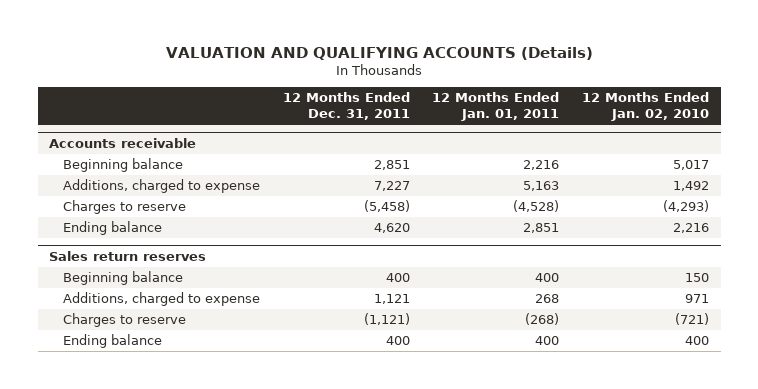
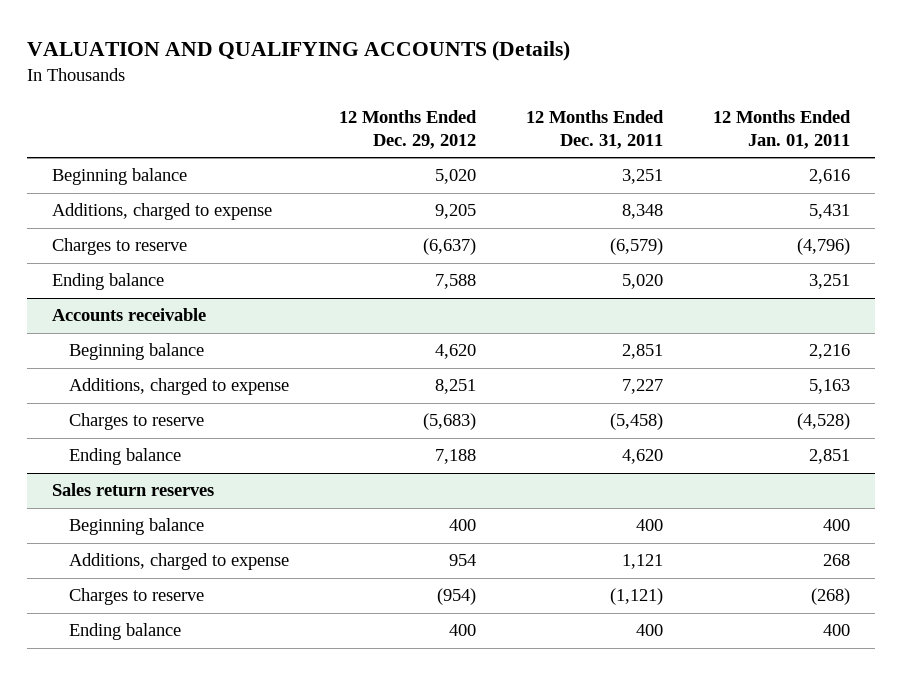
[582,92,710,122] 12 Months Ended Jan. 02, 2010 -> none
none -> [339,110,478,149] 12 Months Ended Dec. 29, 2012
none -> [51,168,187,186] Beginning balance
none -> [51,203,272,221] Additions, charged to expense
none -> [51,238,187,256] Charges to reserve
none -> [51,273,164,291] Ending balance

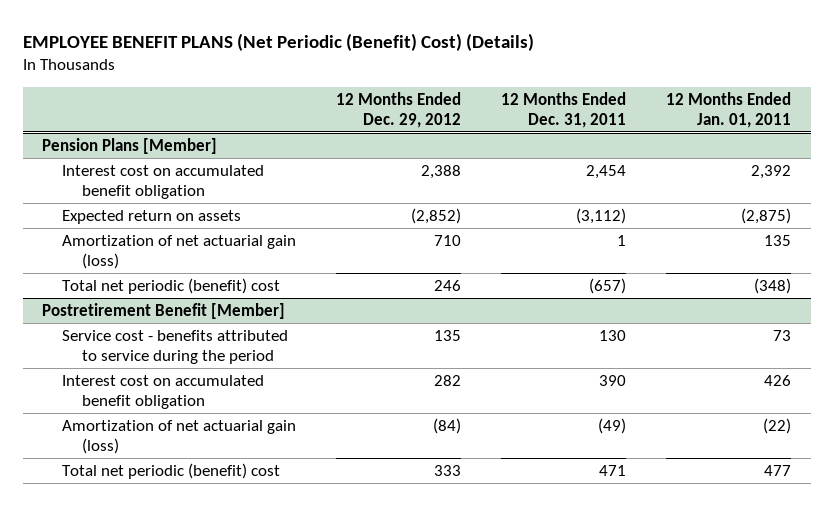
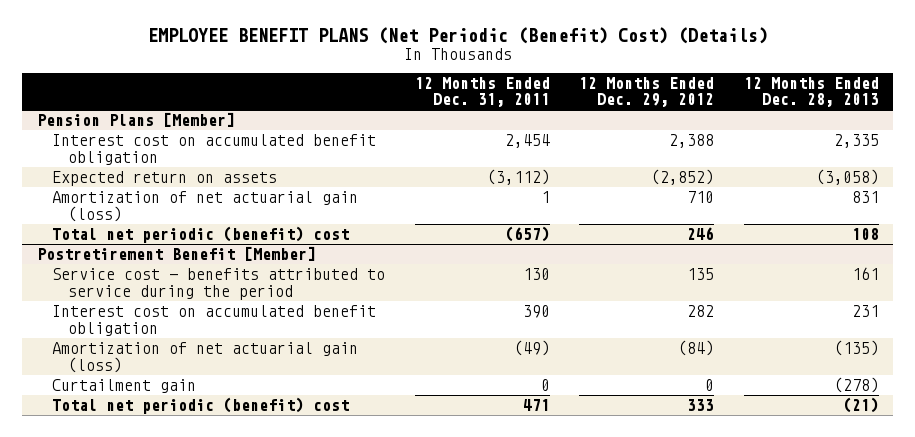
[665,91,791,128] 12 Months Ended Jan. 01, 2011 -> none
none -> [743,76,879,108] 12 Months Ended Dec. 28, 2013
none -> [52,379,197,394] Curtailment gain

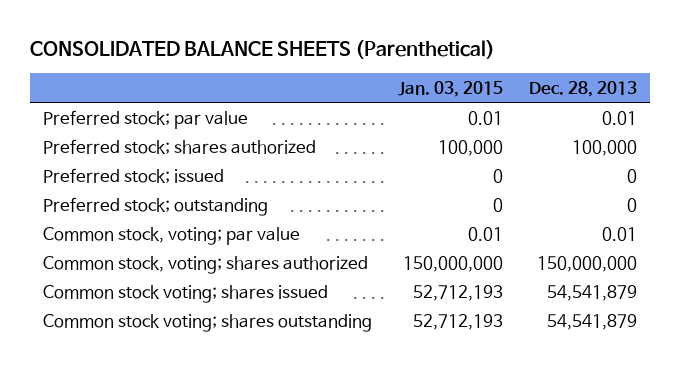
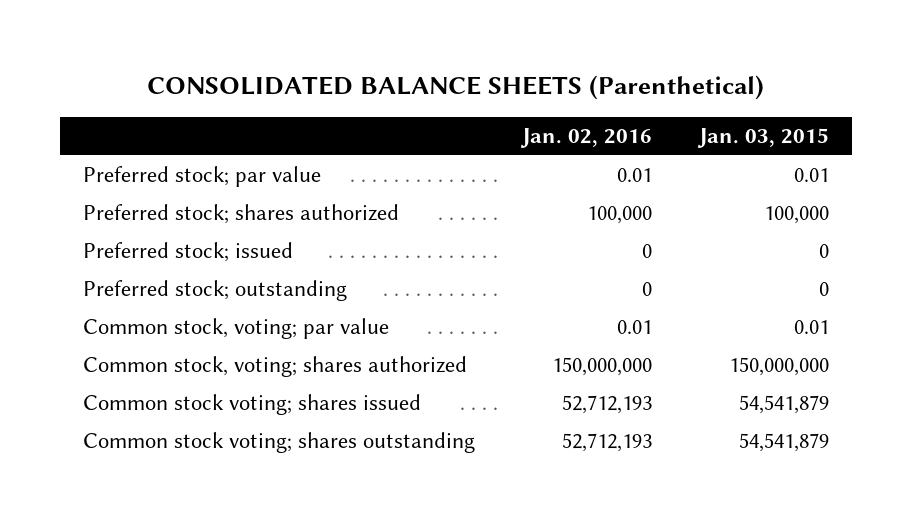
[528,80,637,97] Dec. 28, 2013 -> none
none -> [519,128,652,149] Jan. 02, 2016
[412,284,503,301] 52,712,193 -> [738,395,829,415] 54,541,879
[412,313,503,330] 52,712,193 -> [738,433,829,453] 54,541,879

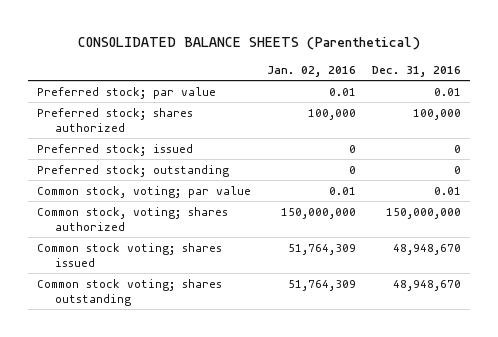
[696,128,829,149] Jan. 03, 2015 -> none
none -> [372,65,462,77] Dec. 31, 2016
[561,395,652,415] 52,712,193 -> [288,243,357,255] 51,764,309
[561,433,652,453] 52,712,193 -> [288,279,357,291] 51,764,309

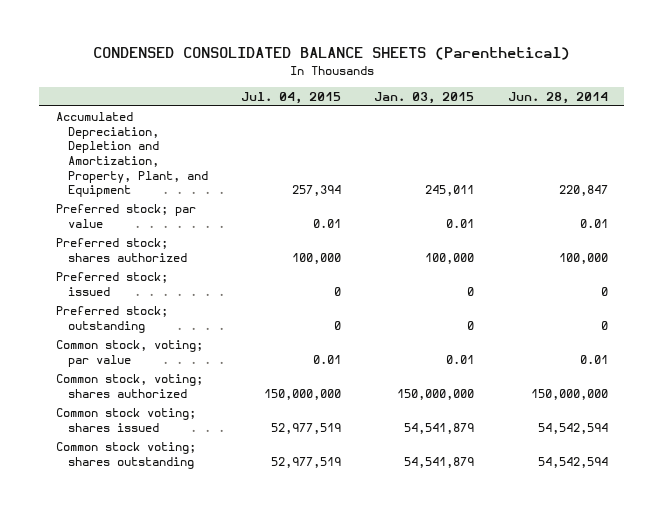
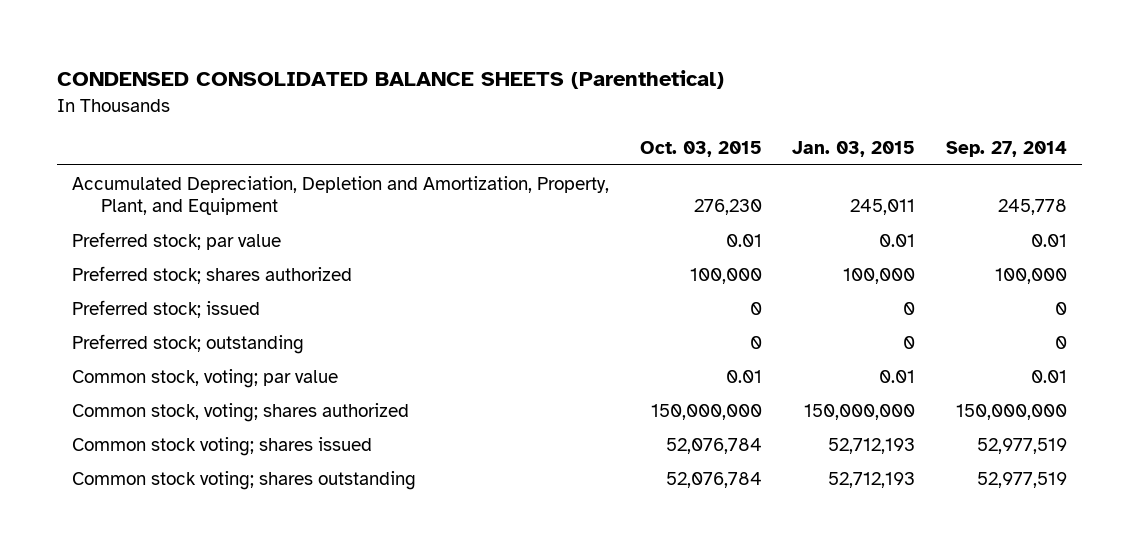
[241,91,342,104] Jul. 04, 2015 -> none
[507,91,608,104] Jun. 28, 2014 -> none
none -> [639,141,762,158] Oct. 03, 2015
none -> [945,141,1067,158] Sep. 27, 2014
[404,422,475,434] 54,541,879 -> [828,437,916,454] 52,712,193
[404,456,475,468] 54,541,879 -> [828,471,916,488] 52,712,193

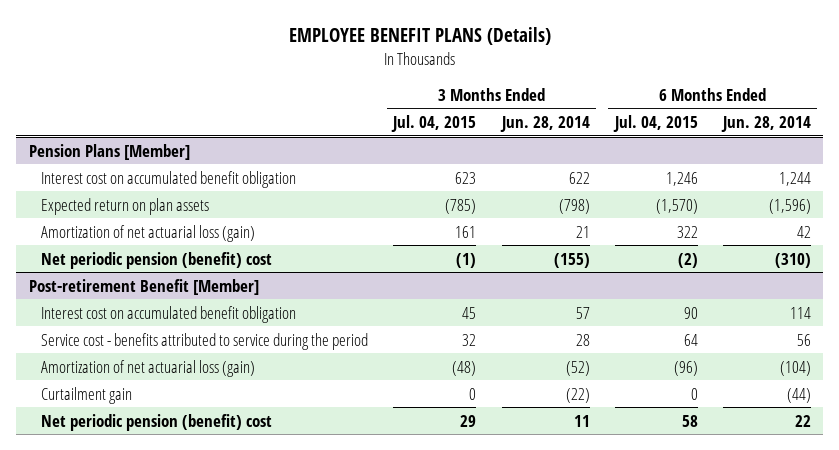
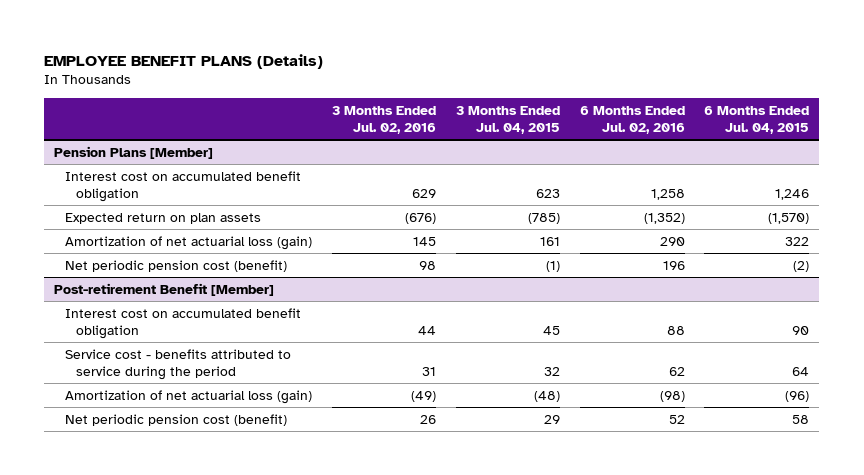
[499,116,590,133] Jun. 28, 2014 -> none
[720,116,811,133] Jun. 28, 2014 -> none
none -> [331,105,436,134] 3 Months Ended Jul. 02, 2016
none -> [579,105,685,134] 6 Months Ended Jul. 02, 2016
[41,251,273,269] Net periodic pension (benefit) cost -> [64,259,287,272] Net periodic pension cost (benefit)
[41,386,133,404] Curtailment gain -> none
[41,413,273,431] Net periodic pension (benefit) cost -> [64,413,287,426] Net periodic pension cost (benefit)

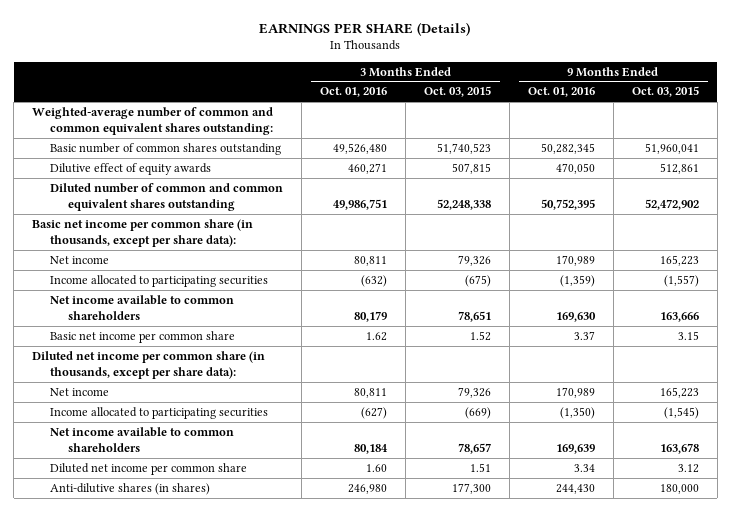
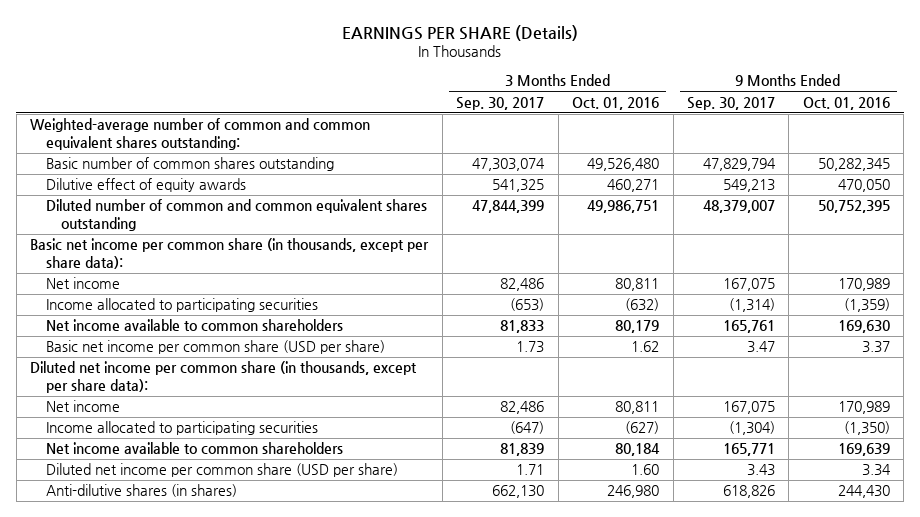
[424,86,492,98] Oct. 03, 2015 -> none
[631,86,699,98] Oct. 03, 2015 -> none
none -> [456,96,545,110] Sep. 30, 2017
none -> [686,96,775,110] Sep. 30, 2017
[50,330,236,343] Basic net income per common share -> [45,340,385,355] Basic net income per common share (USD per share)
[50,462,248,475] Diluted net income per common share -> [45,463,398,478] Diluted net income per common share (USD per share)

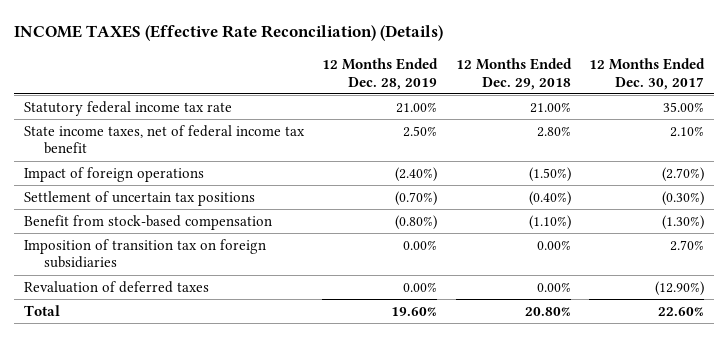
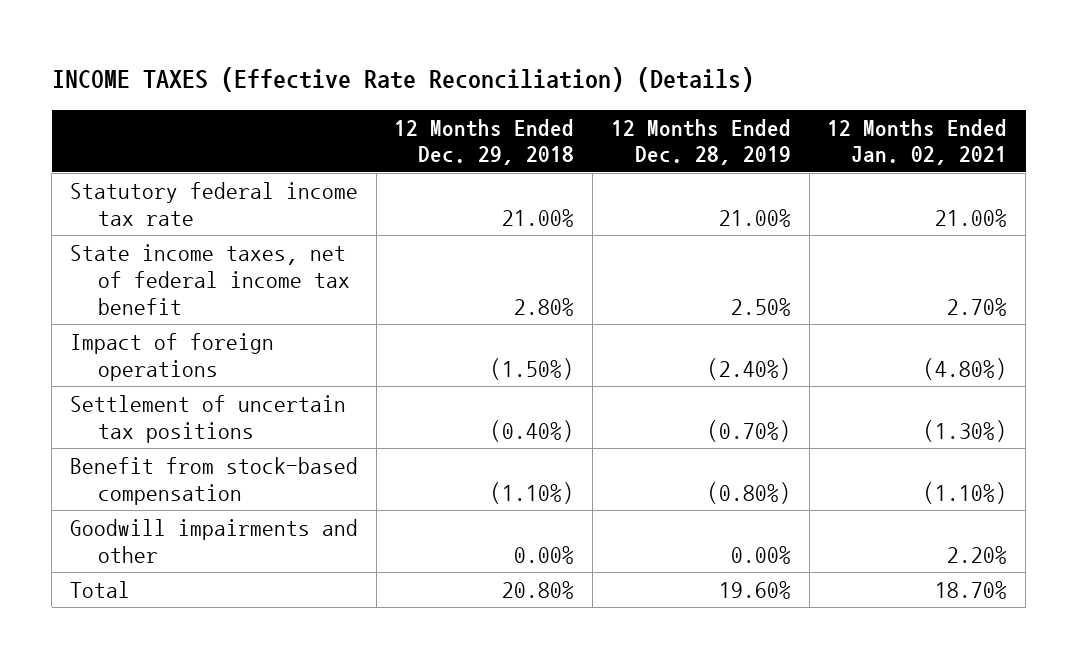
[589,58,706,90] 12 Months Ended Dec. 30, 2017 -> none
none -> [827,118,1008,166] 12 Months Ended Jan. 02, 2021
[23,238,266,269] Imposition of transition tax on foreign subsidiaries -> none
[23,280,209,293] Revaluation of deferred taxes -> none
none -> [69,518,358,563] Goodwill impairments and other

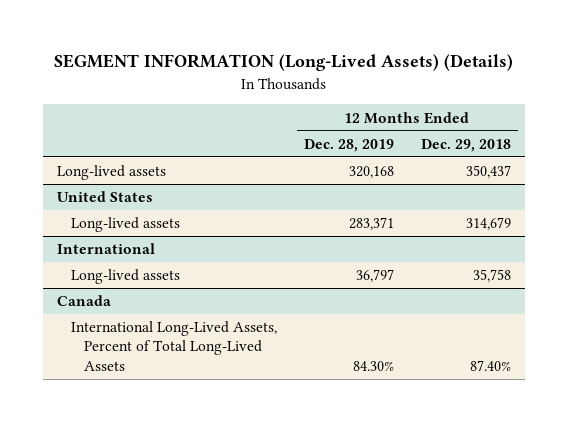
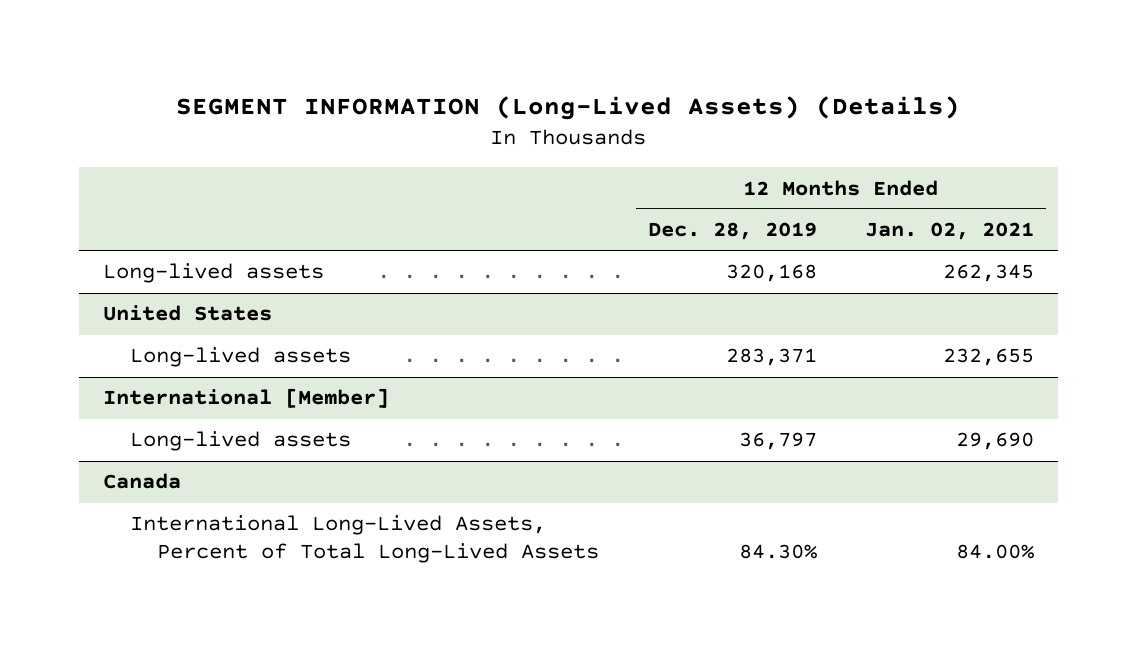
[421,138,512,152] Dec. 29, 2018 -> none
none -> [865,222,1035,241] Jan. 02, 2021
[56,243,155,255] International -> [102,388,389,409] International [Member]

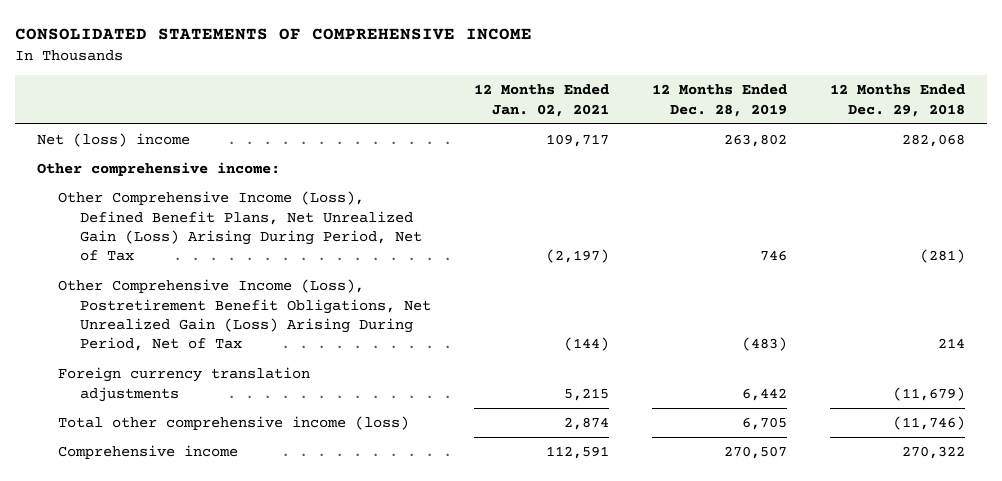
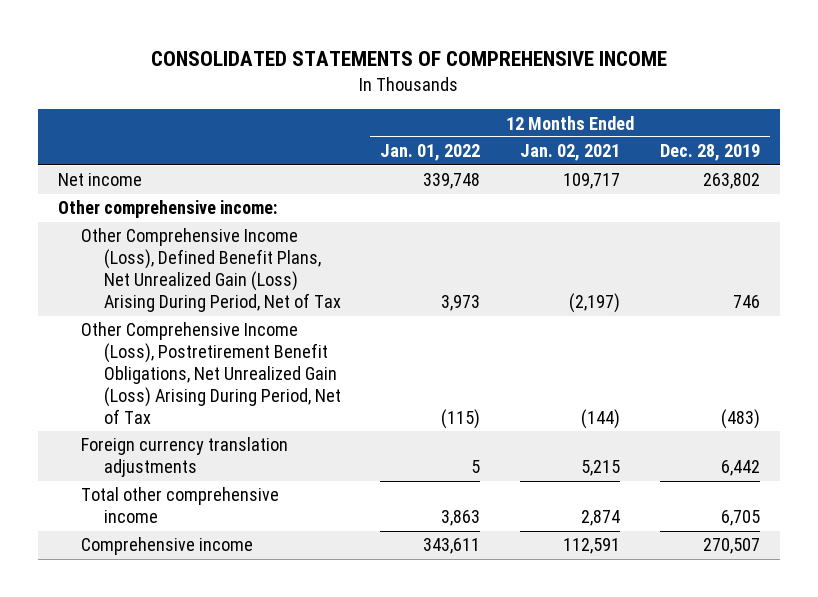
[830,84,966,117] 12 Months Ended Dec. 29, 2018 -> none
none -> [380,144,481,162] Jan. 01, 2022
[36,133,190,148] Net (loss) income -> [58,173,143,187] Net income
[58,416,410,431] Total other comprehensive income (loss) -> [80,487,279,524] Total other comprehensive income

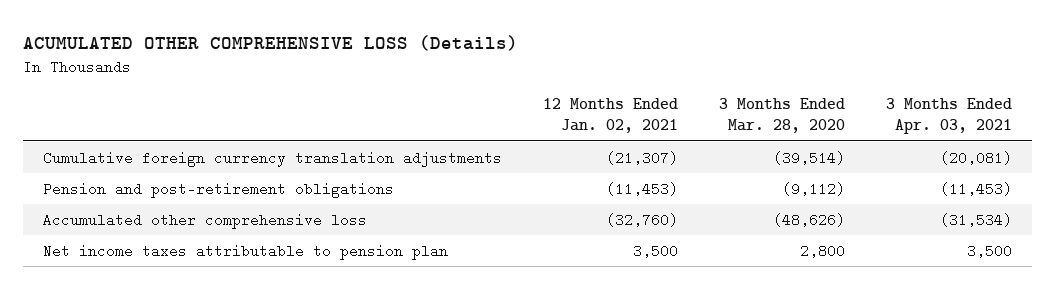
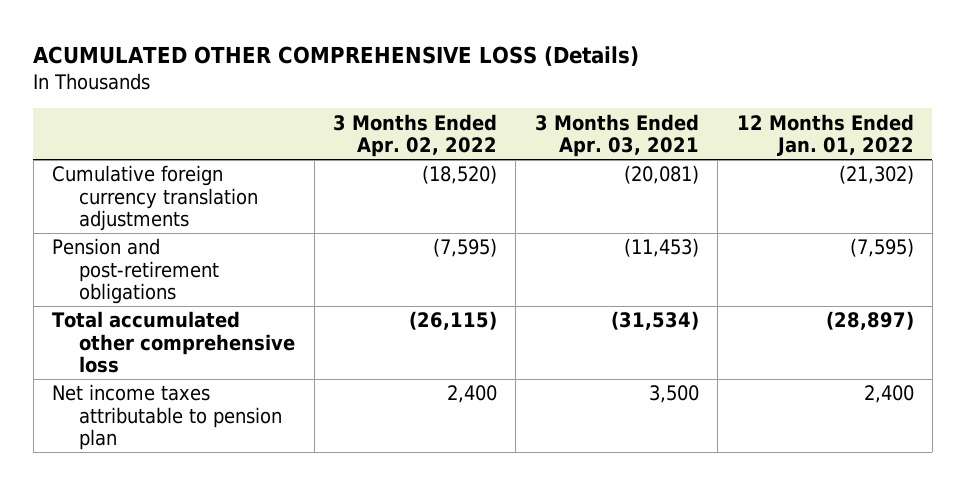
[543,98,679,134] 12 Months Ended Jan. 02, 2021 -> none
[718,98,845,134] 3 Months Ended Mar. 28, 2020 -> none
none -> [333,113,498,158] 3 Months Ended Apr. 02, 2022
none -> [736,113,914,157] 12 Months Ended Jan. 01, 2022
[43,212,368,229] Accumulated other comprehensive loss -> [51,311,296,374] Total accumulated other comprehensive loss

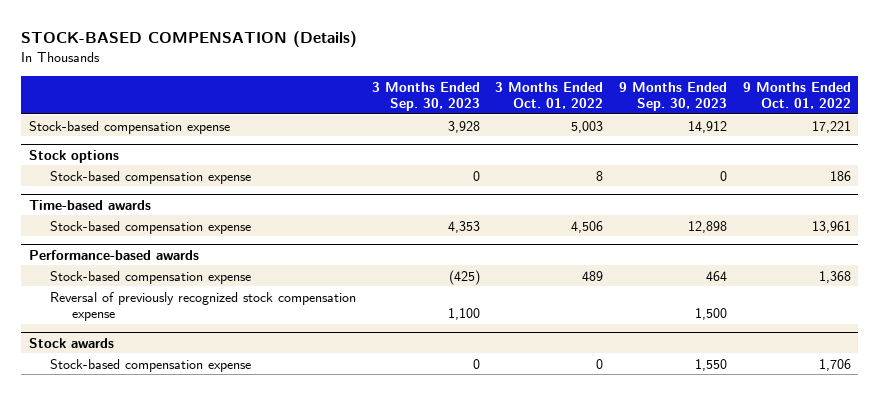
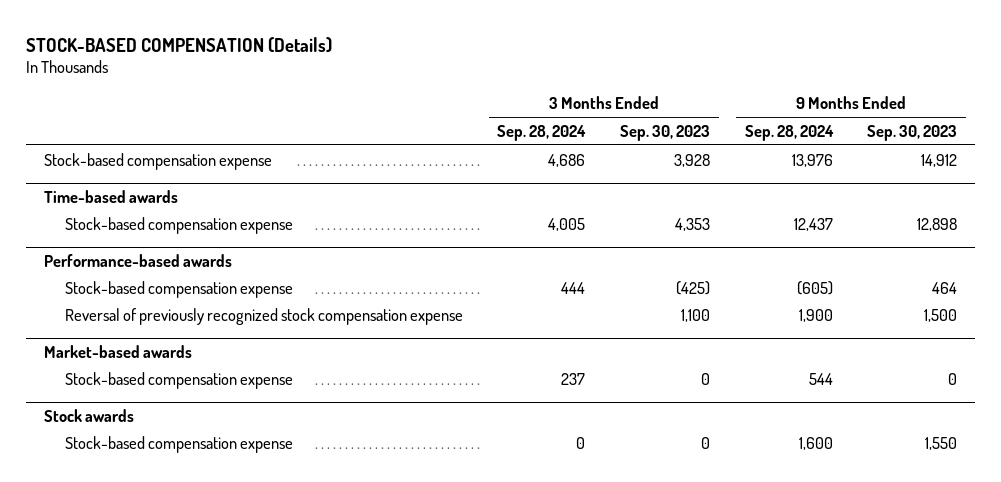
[495,81,604,110] 3 Months Ended Oct. 01, 2022 -> none
[742,81,851,110] 9 Months Ended Oct. 01, 2022 -> none
none -> [497,124,587,141] Sep. 28, 2024
none -> [744,124,834,141] Sep. 28, 2024
[29,149,120,163] Stock options -> none
[50,170,252,184] Stock-based compensation expense -> none
none -> [43,344,192,358] Market-based awards
none -> [64,371,293,389] Stock-based compensation expense

